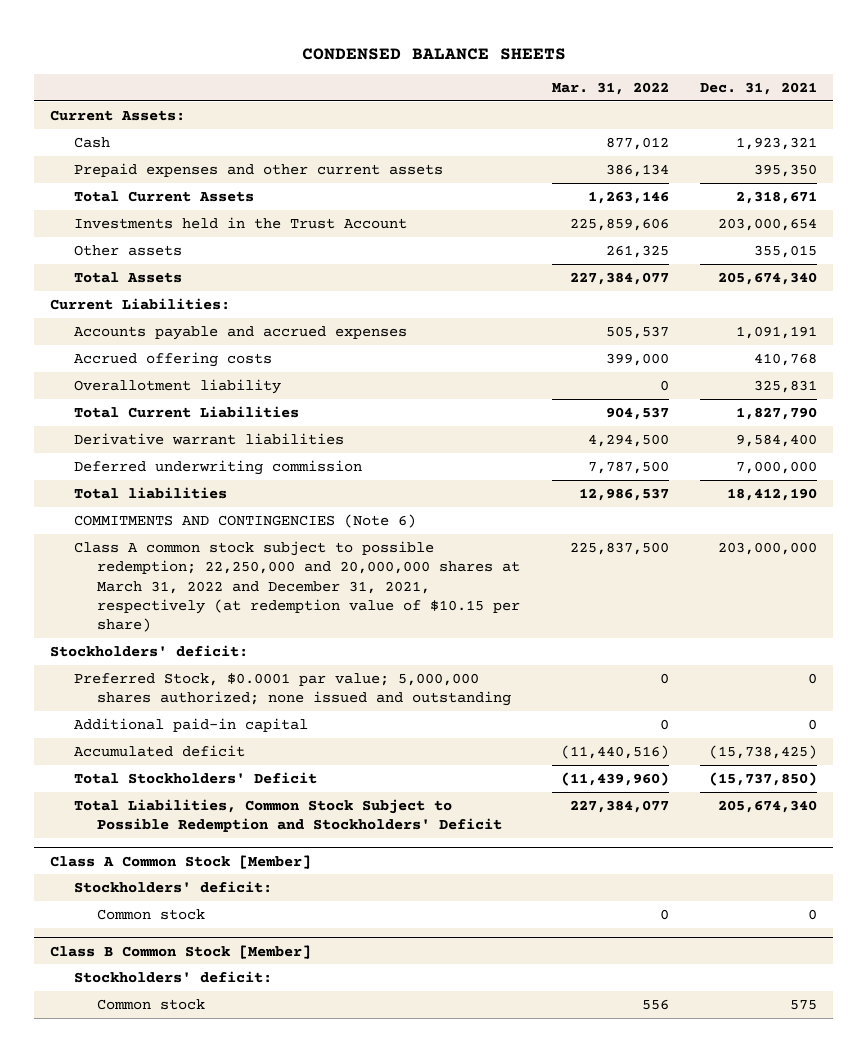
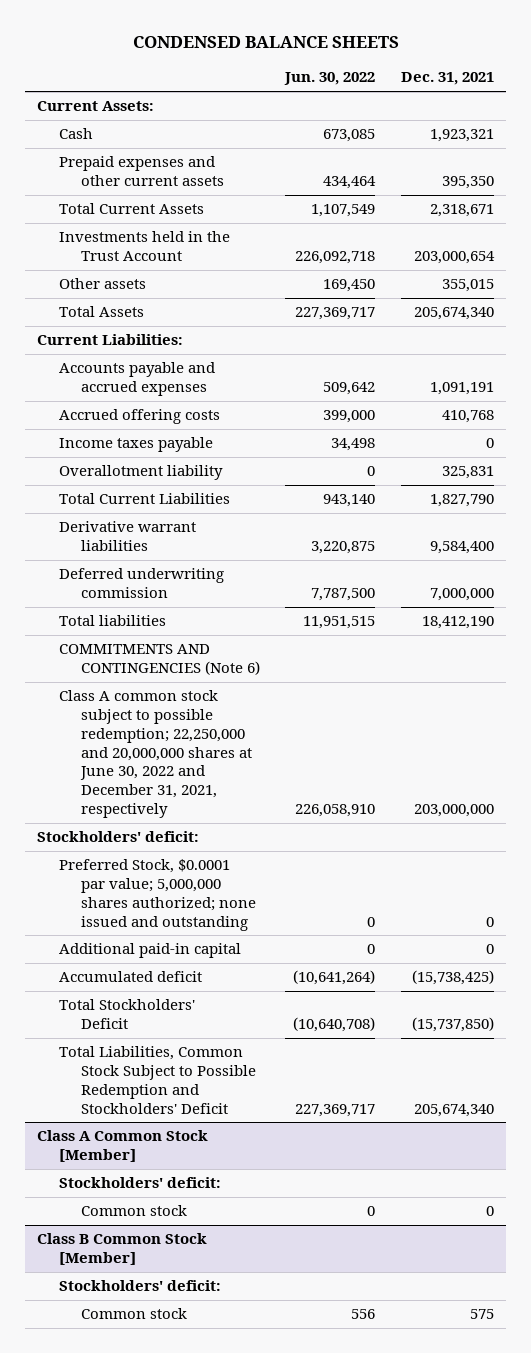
[551,82,669,96] Mar. 31, 2022 -> none
none -> [284,72,376,86] Jun. 30, 2022
none -> [59,437,214,453] Income taxes payable
[73,540,521,633] Class A common stock subject to possible redemption; 22,250,000 and 20,000,000 shares at March 31, 2022 and December 31, 2021, respectively (at redemption value of $10.15 per share) -> [59,690,253,818] Class A common stock subject to possible redemption; 22,250,000 and 20,000,000 shares at June 30, 2022 and December 31, 2021, respectively

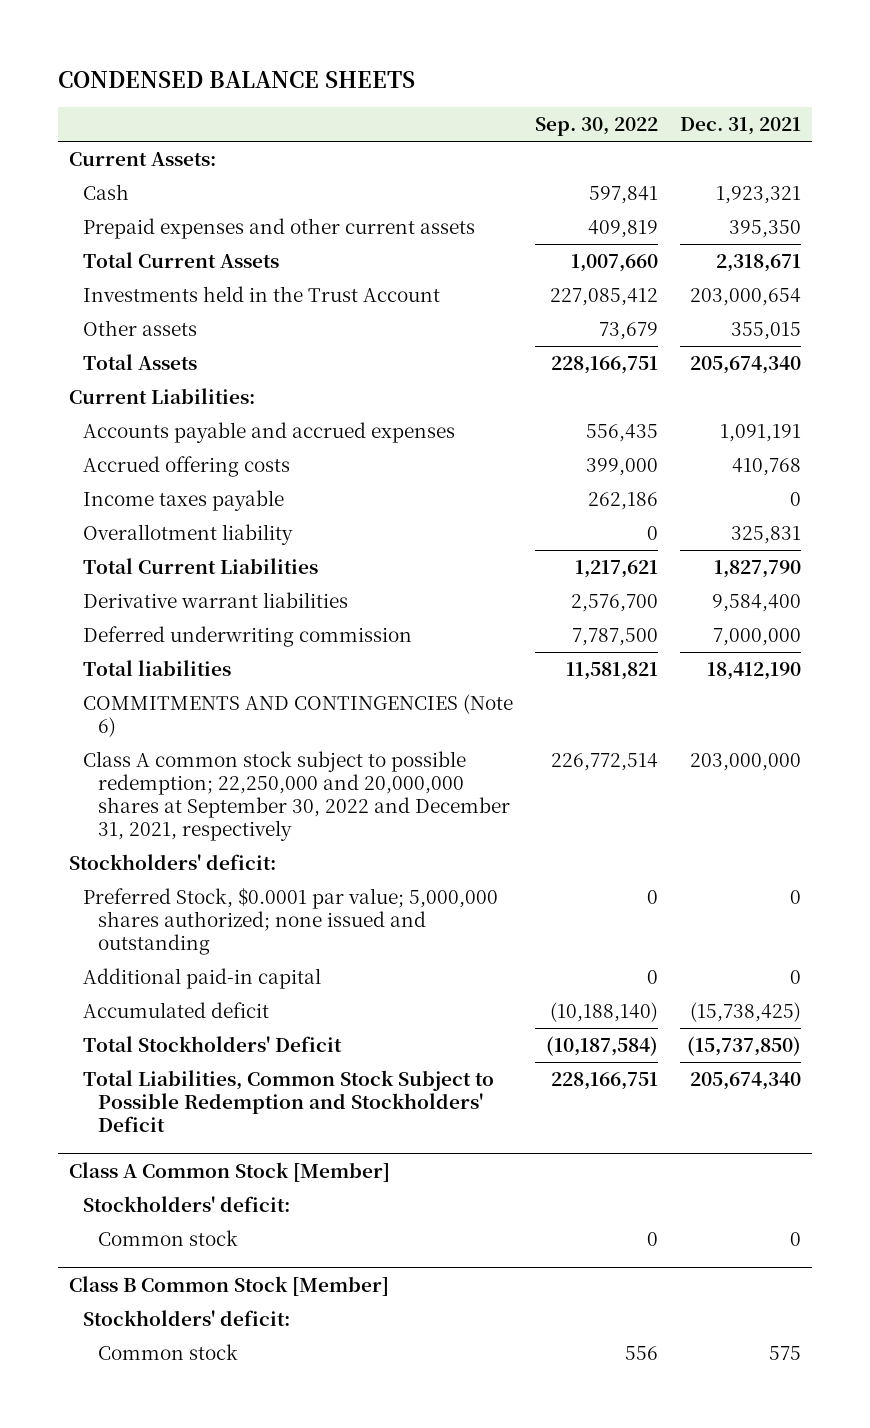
[284,72,376,86] Jun. 30, 2022 -> none
none -> [535,117,659,137] Sep. 30, 2022
[59,690,253,818] Class A common stock subject to possible redemption; 22,250,000 and 20,000,000 shares at June 30, 2022 and December 31, 2021, respectively -> [83,751,511,841] Class A common stock subject to possible redemption; 22,250,000 and 20,000,000 shares at September 30, 2022 and December 31, 2021, respectively

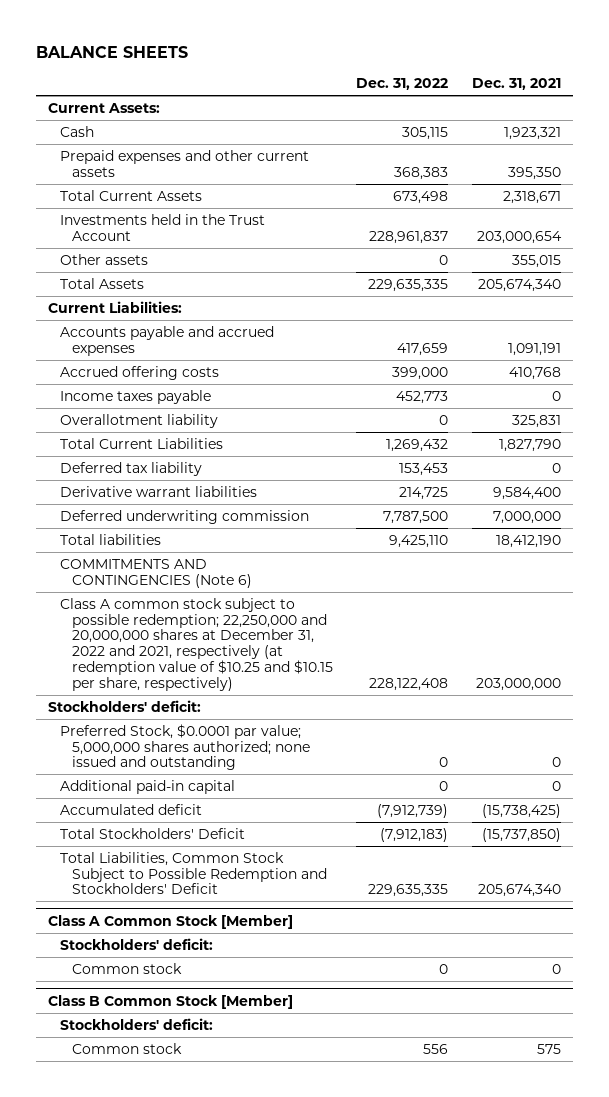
[57,70,415,88] CONDENSED BALANCE SHEETS -> [36,45,189,58] BALANCE SHEETS
[535,117,659,137] Sep. 30, 2022 -> none
none -> [356,78,449,91] Dec. 31, 2022
none -> [59,461,202,476] Deferred tax liability
[83,751,511,841] Class A common stock subject to possible redemption; 22,250,000 and 20,000,000 shares at September 30, 2022 and December 31, 2021, respectively -> [59,597,333,692] Class A common stock subject to possible redemption; 22,250,000 and 20,000,000 shares at December 31, 2022 and 2021, respectively (at redemption value of $10.25 and $10.15 per share, respectively)

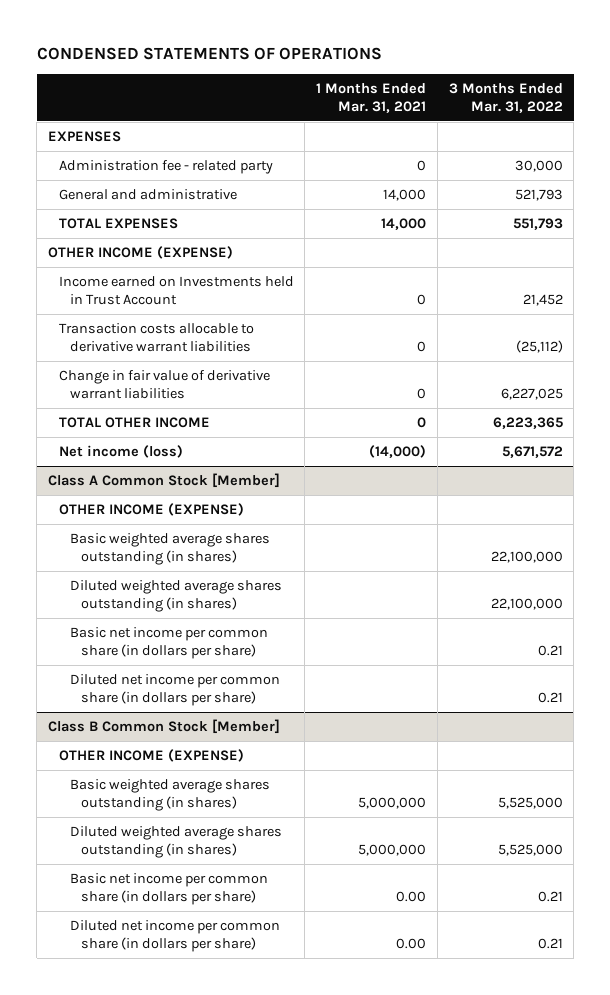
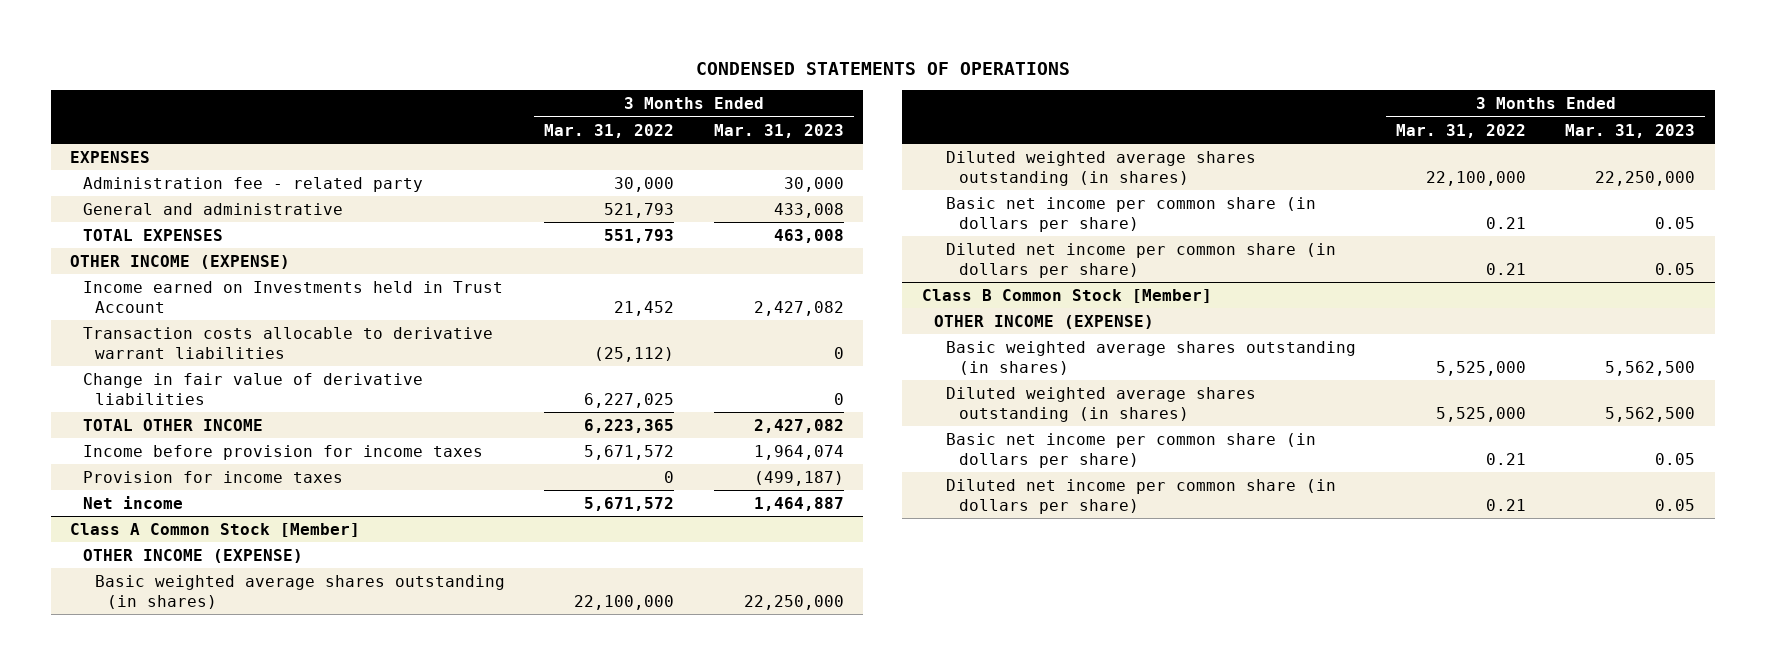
[316,82,427,113] 1 Months Ended Mar. 31, 2021 -> none
none -> [713,123,844,138] Mar. 31, 2023
[58,369,270,400] Change in fair value of derivative warrant liabilities -> [82,372,423,405] Change in fair value of derivative liabilities
none -> [82,444,483,460] Income before provision for income taxes
none -> [82,470,343,483] Provision for income taxes
[58,444,183,458] Net income (loss) -> [82,495,183,509] Net income

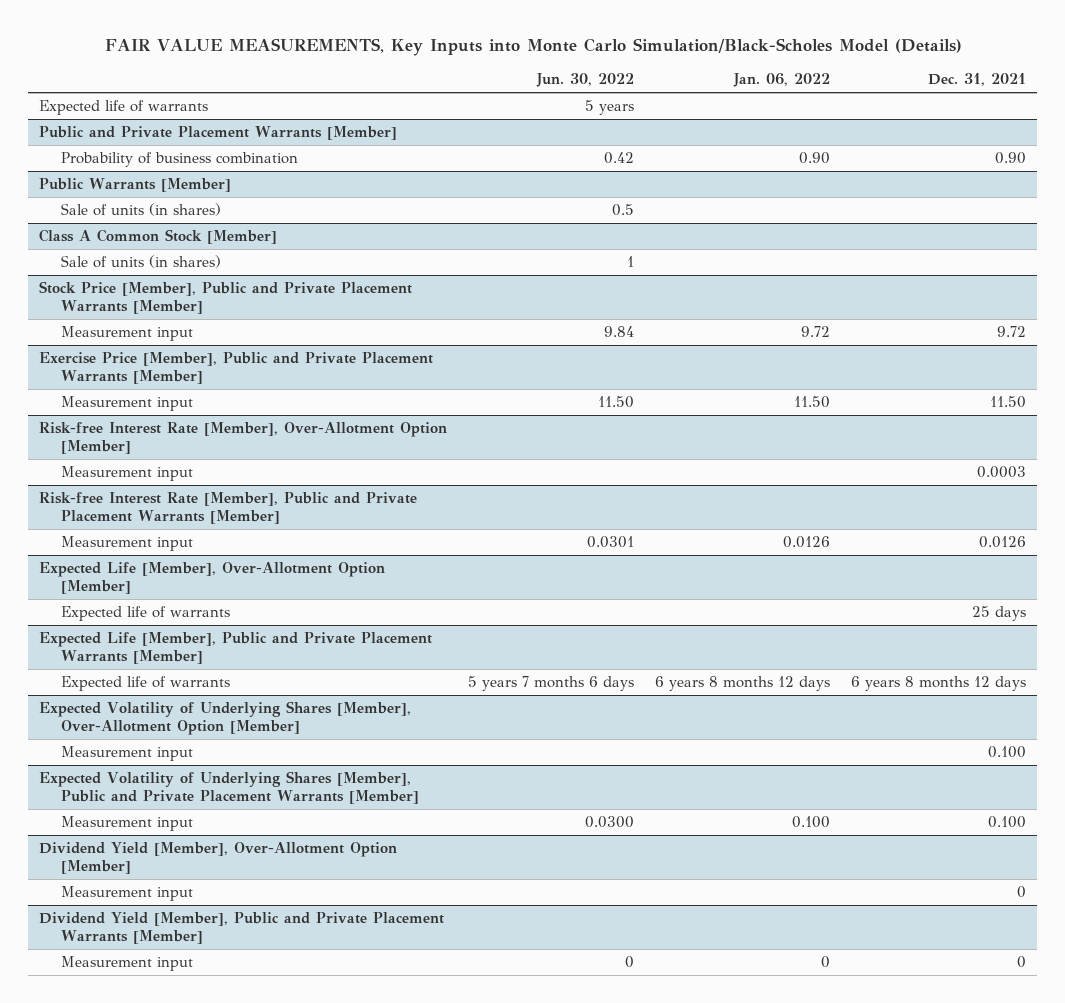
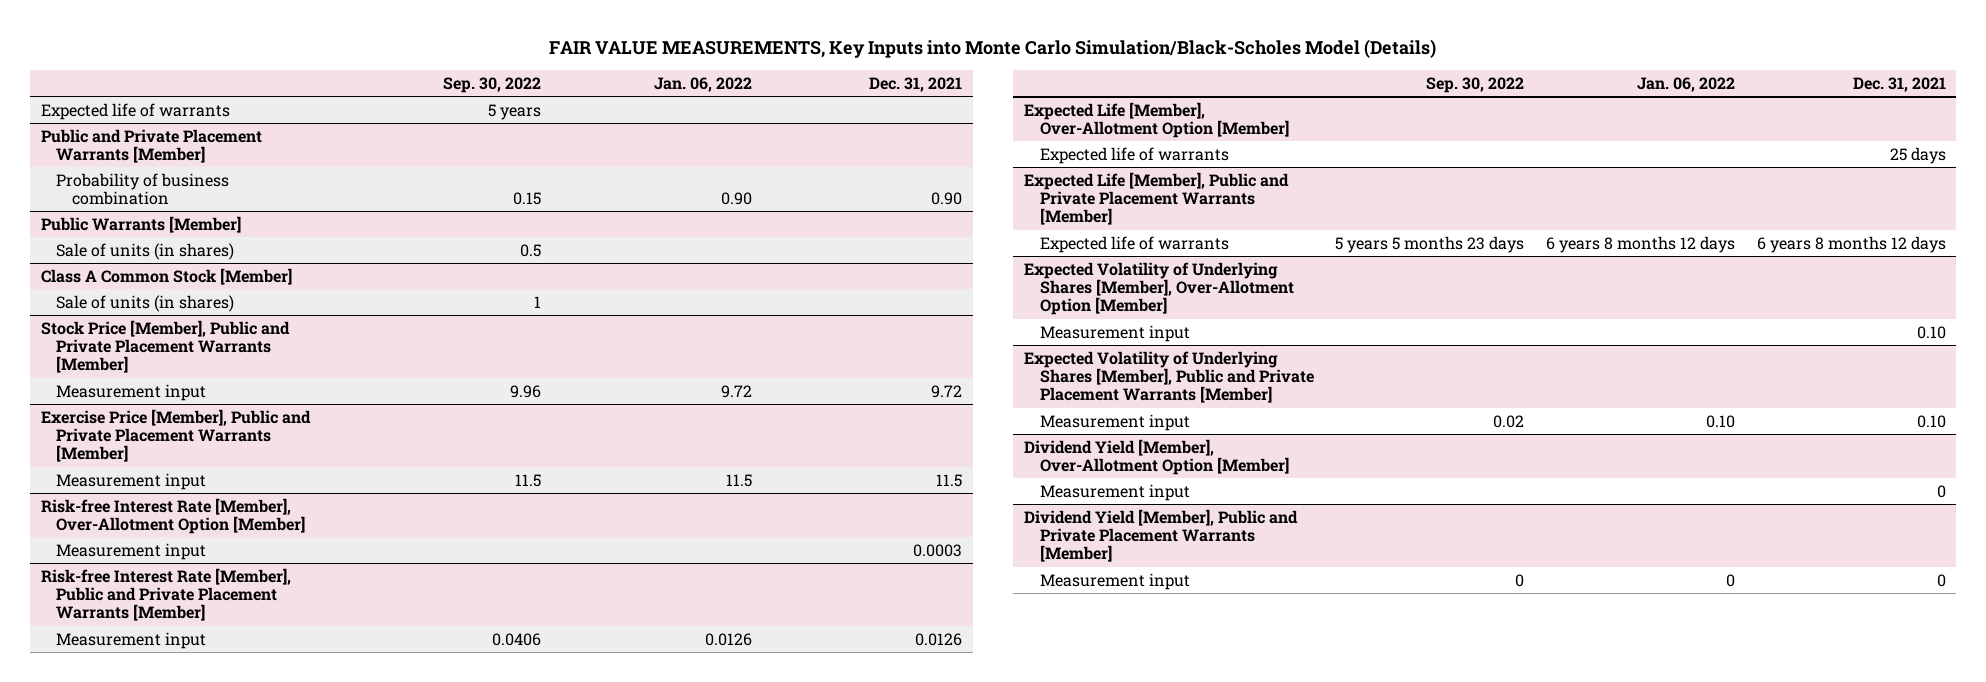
[536,73,635,88] Jun. 30, 2022 -> none
none -> [443,76,542,93] Sep. 30, 2022
[794,396,831,409] 11.50 -> [725,473,752,487] 11.5
[990,396,1027,409] 11.50 -> [936,473,963,487] 11.5
[988,746,1027,759] 0.100 -> [1916,325,1946,339] 0.10
[792,816,831,829] 0.100 -> [1705,414,1735,428] 0.10
[988,816,1027,829] 0.100 -> [1916,414,1946,428] 0.10

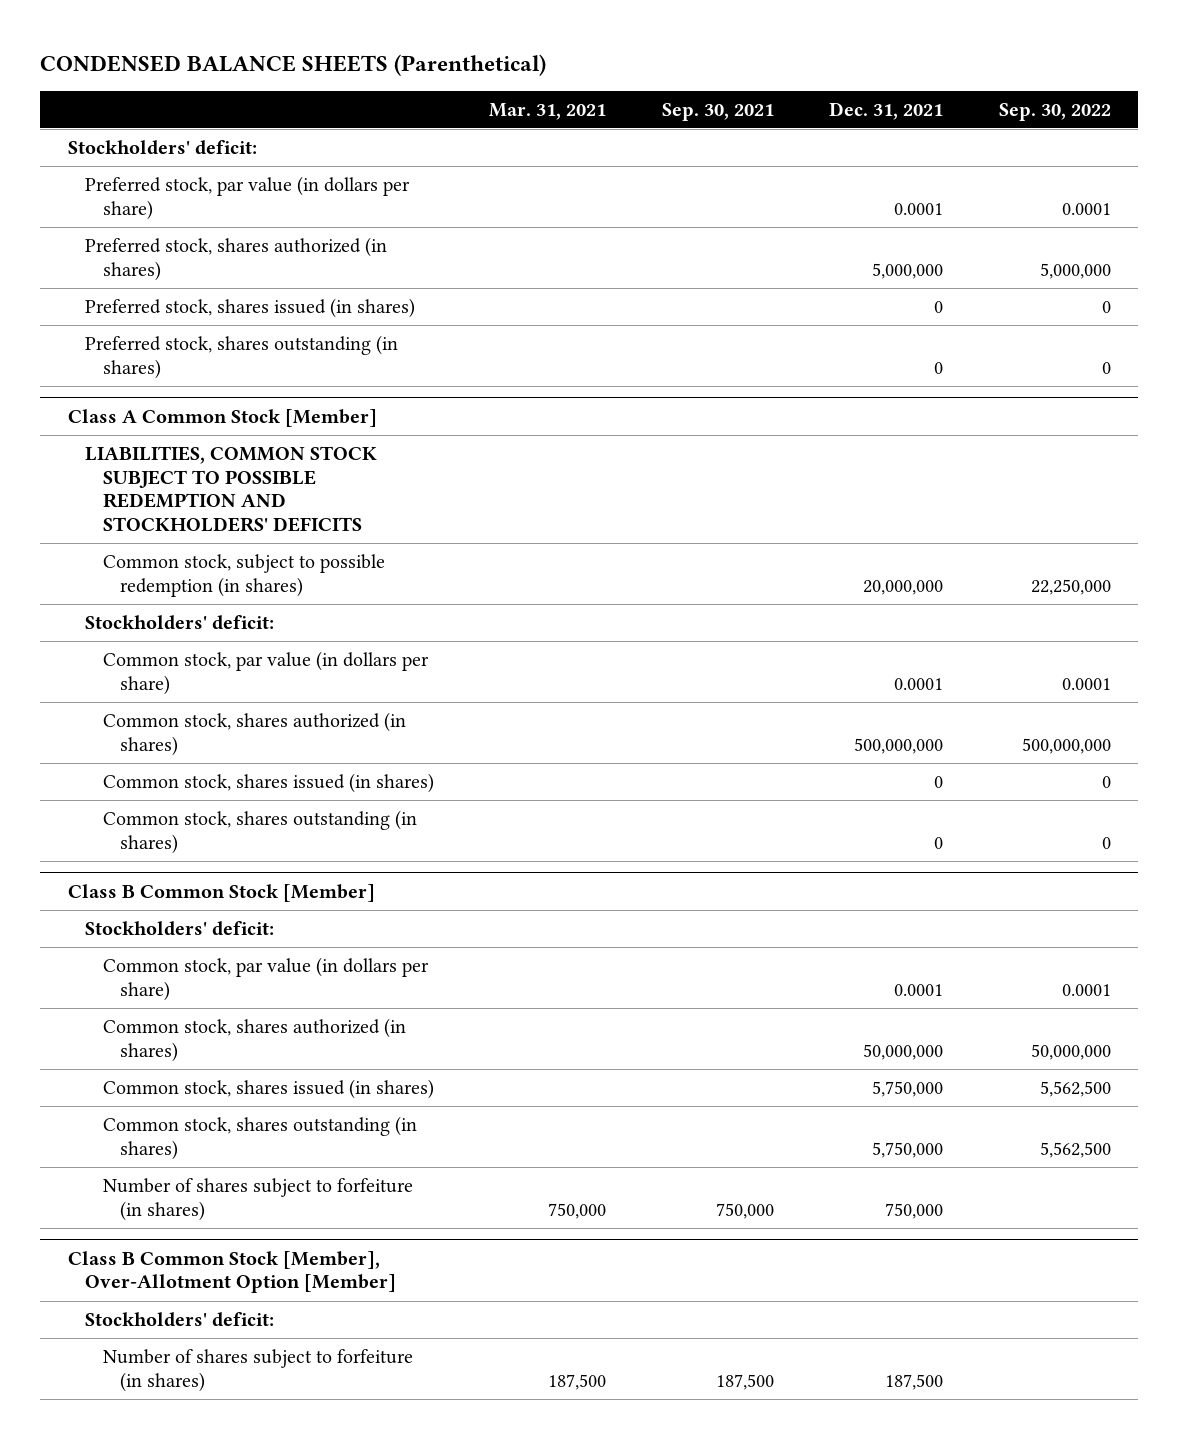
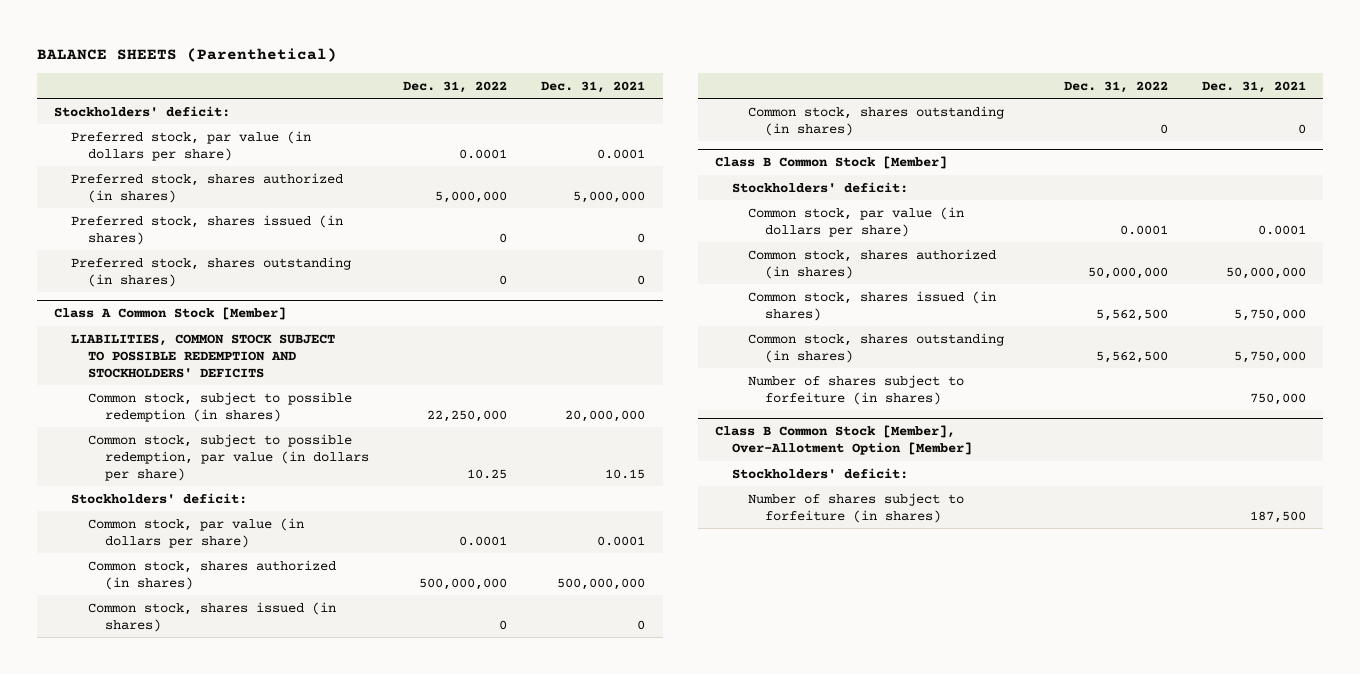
[39,53,546,76] CONDENSED BALANCE SHEETS (Parenthetical) -> [37,47,338,62] BALANCE SHEETS (Parenthetical)
[489,102,607,120] Mar. 31, 2021 -> none
[661,102,774,121] Sep. 30, 2021 -> none
[998,102,1111,121] Sep. 30, 2022 -> none
none -> [402,80,507,93] Dec. 31, 2022
none -> [87,433,369,481] Common stock, subject to possible redemption, par value (in dollars per share)

